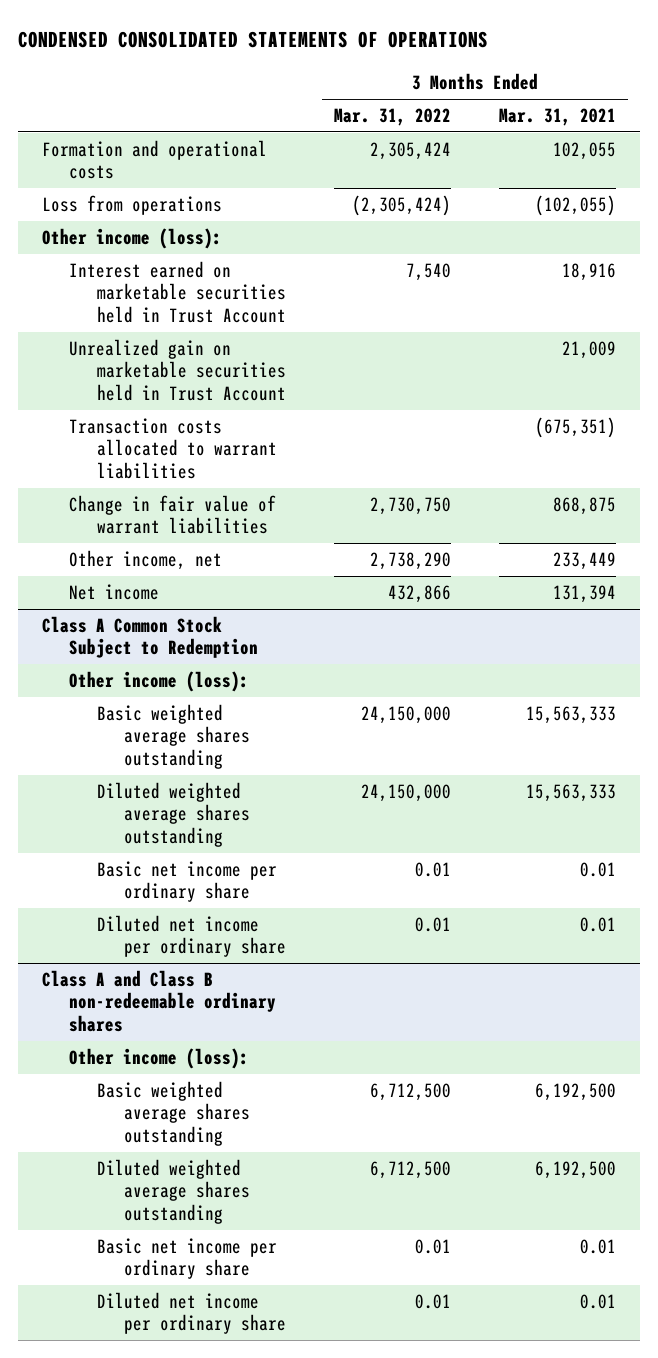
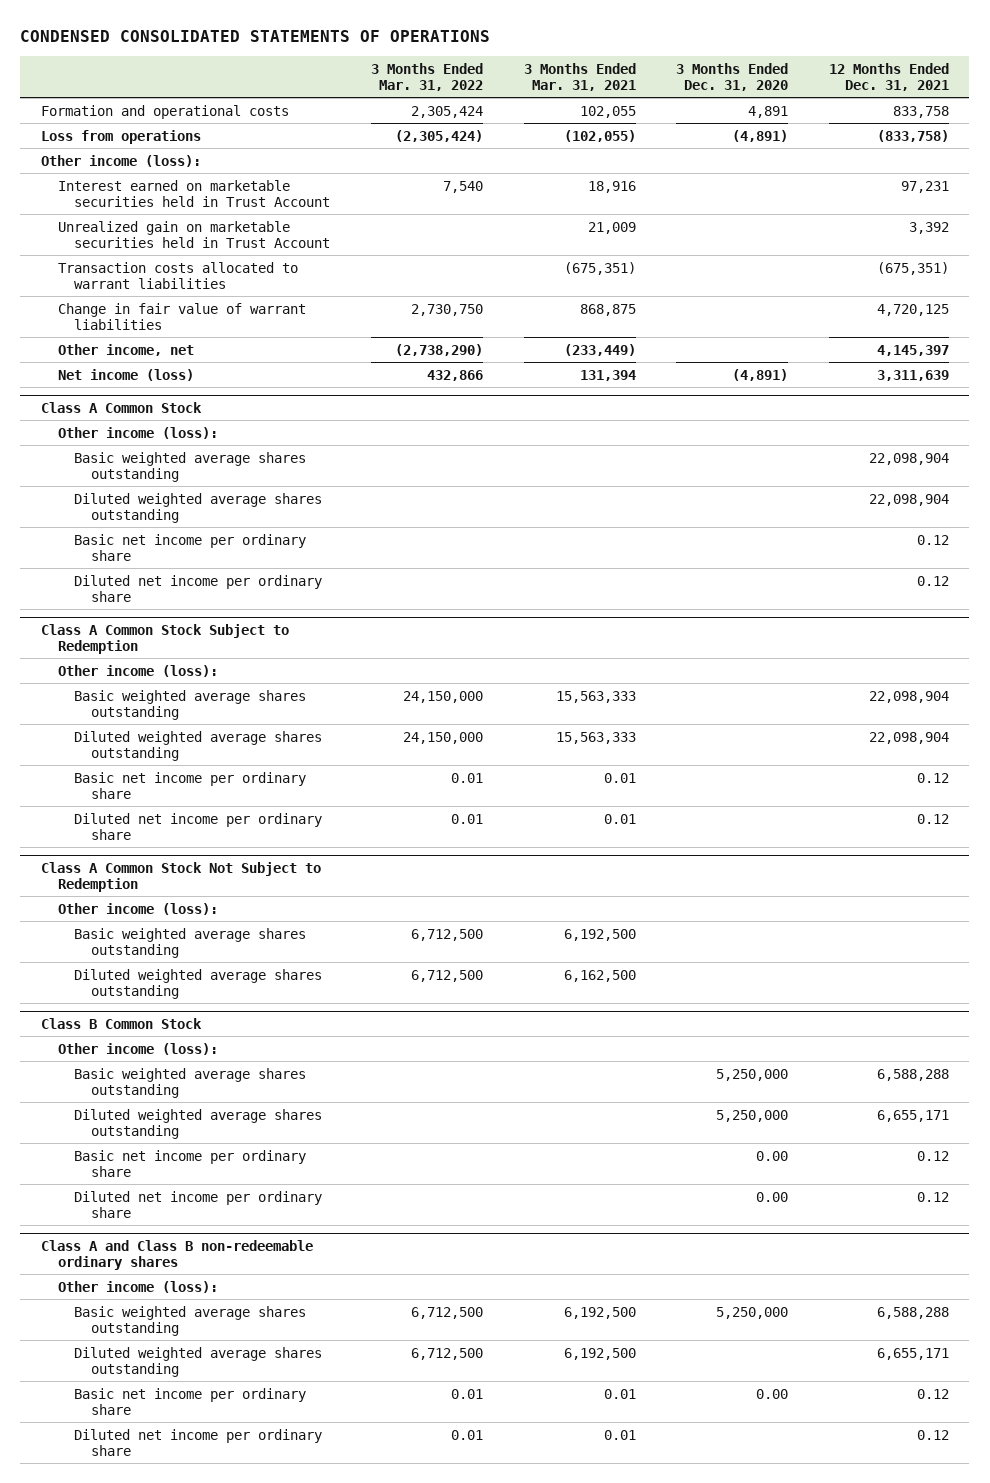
none -> [676,62,789,92] 3 Months Ended Dec. 31, 2020
none -> [828,62,949,92] 12 Months Ended Dec. 31, 2021
[369,551,451,570] 2,738,290 -> [395,343,484,356] (2,738,290)
[553,551,617,570] 233,449 -> [563,343,636,356] (233,449)
[69,583,160,600] Net income -> [57,368,194,381] Net income (loss)
none -> [40,401,202,413] Class A Common Stock
none -> [57,426,218,439] Other income (loss):
none -> [74,451,307,482] Basic weighted average shares outstanding
none -> [74,492,323,523] Diluted weighted average shares outstanding
none -> [74,533,307,561] Basic net income per ordinary share
none -> [74,574,323,602] Diluted net income per ordinary share
none -> [40,861,321,892] Class A Common Stock Not Subject to Redemption
none -> [57,902,218,915] Other income (loss):
none -> [74,927,307,958] Basic weighted average shares outstanding
none -> [74,968,323,999] Diluted weighted average shares outstanding
none -> [40,1017,202,1029] Class B Common Stock
none -> [57,1042,218,1055] Other income (loss):
none -> [74,1067,307,1098] Basic weighted average shares outstanding
none -> [74,1108,323,1139] Diluted weighted average shares outstanding
none -> [74,1149,307,1177] Basic net income per ordinary share
none -> [74,1190,323,1218] Diluted net income per ordinary share

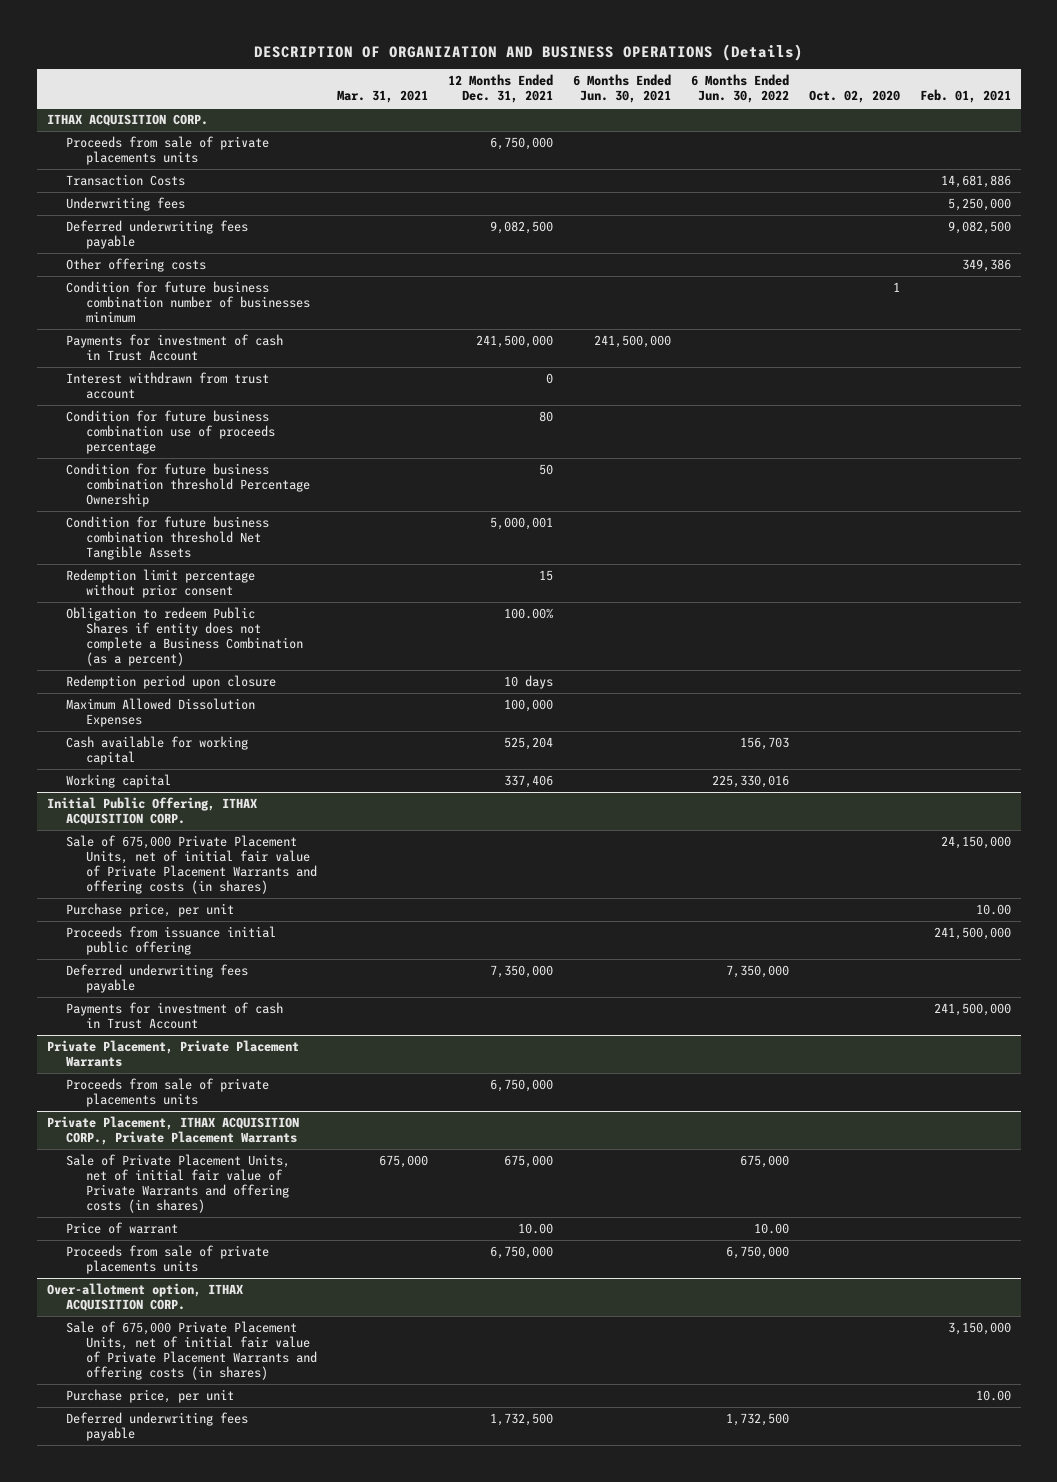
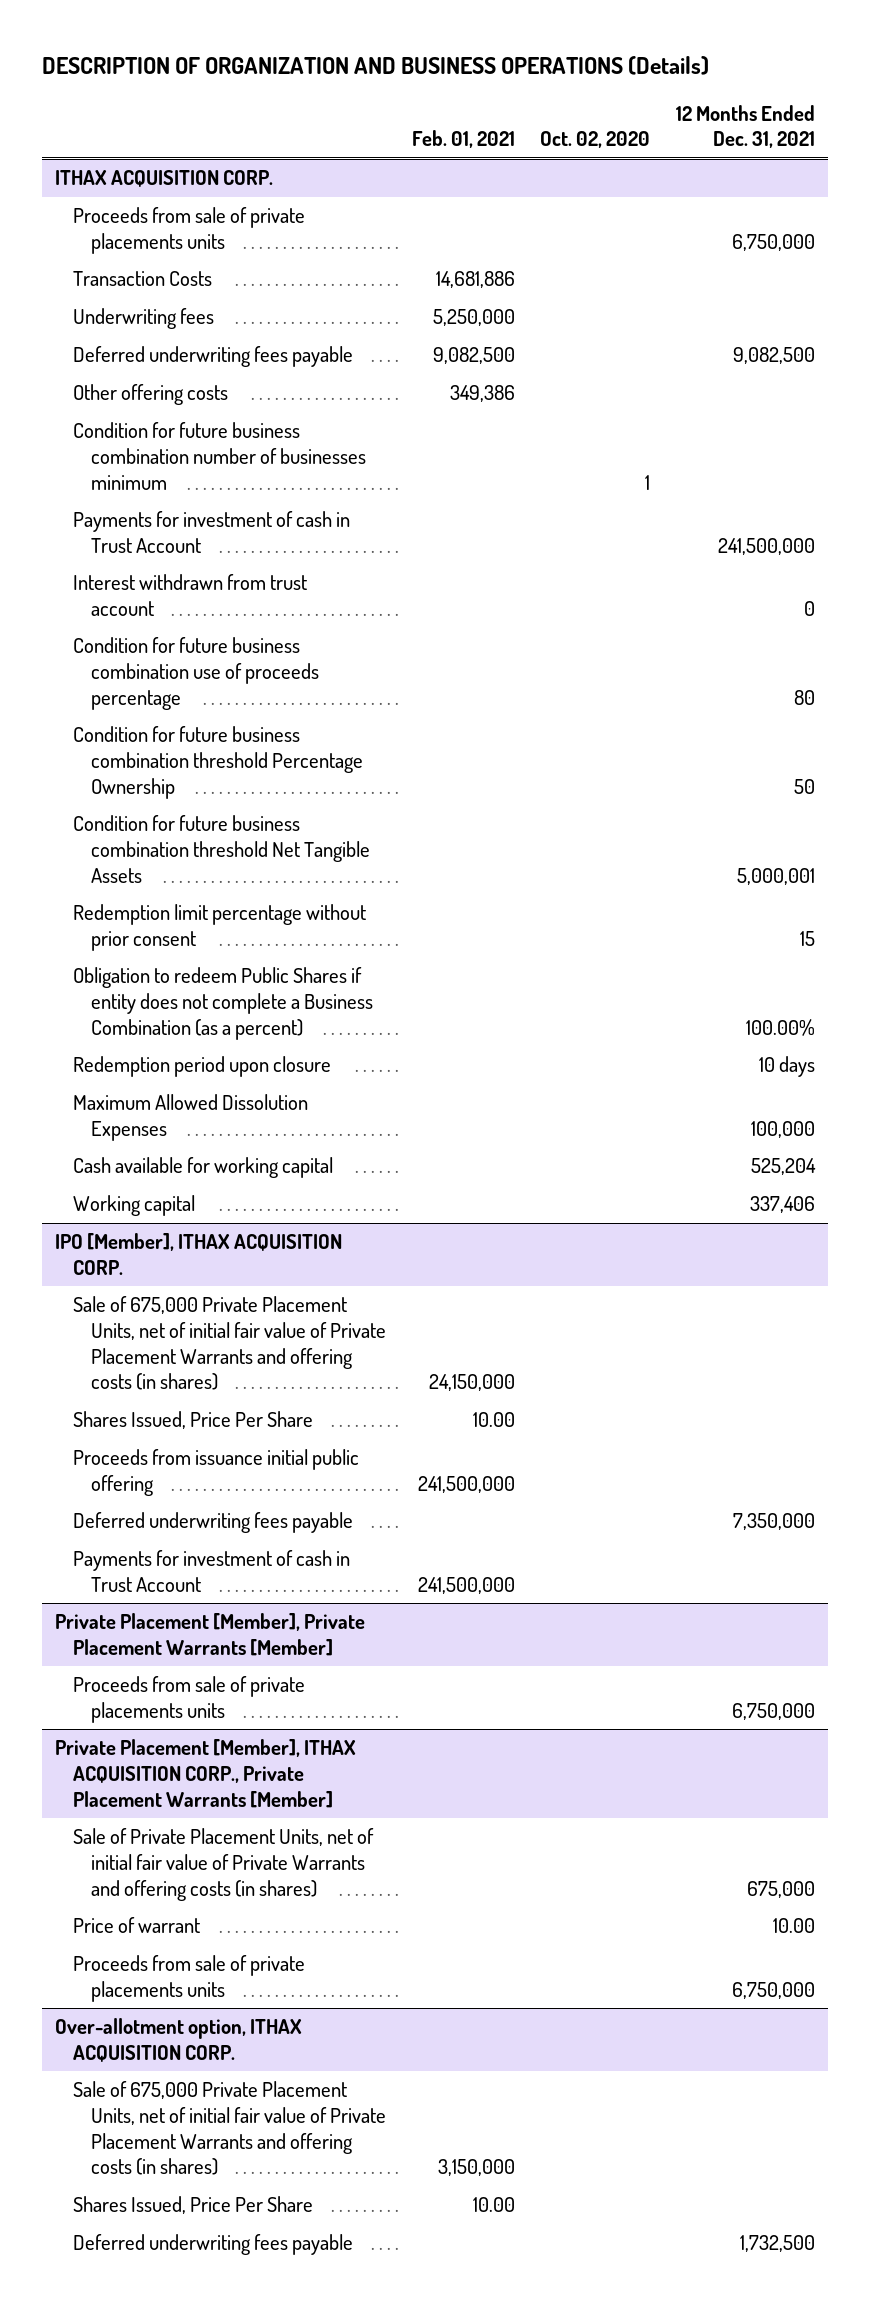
[336,90,428,104] Mar. 31, 2021 -> none
[572,74,671,104] 6 Months Ended Jun. 30, 2021 -> none
[690,74,789,104] 6 Months Ended Jun. 30, 2022 -> none
[46,796,257,825] Initial Public Offering, ITHAX ACQUISITION CORP. -> none
none -> [54,1233,342,1275] IPO [Member], ITHAX ACQUISITION CORP.
[66,902,235,917] Purchase price, per unit -> [72,1411,313,1430] Shares Issued, Price Per Share
[46,1039,299,1067] Private Placement, Private Placement Warrants -> [54,1613,365,1656] Private Placement [Member], Private Placement Warrants [Member]
[46,1115,299,1145] Private Placement, ITHAX ACQUISITION CORP., Private Placement Warrants -> [54,1739,356,1808] Private Placement [Member], ITHAX ACQUISITION CORP., Private Placement Warrants [Member]
[66,1388,235,1403] Purchase price, per unit -> [72,2196,313,2215] Shares Issued, Price Per Share

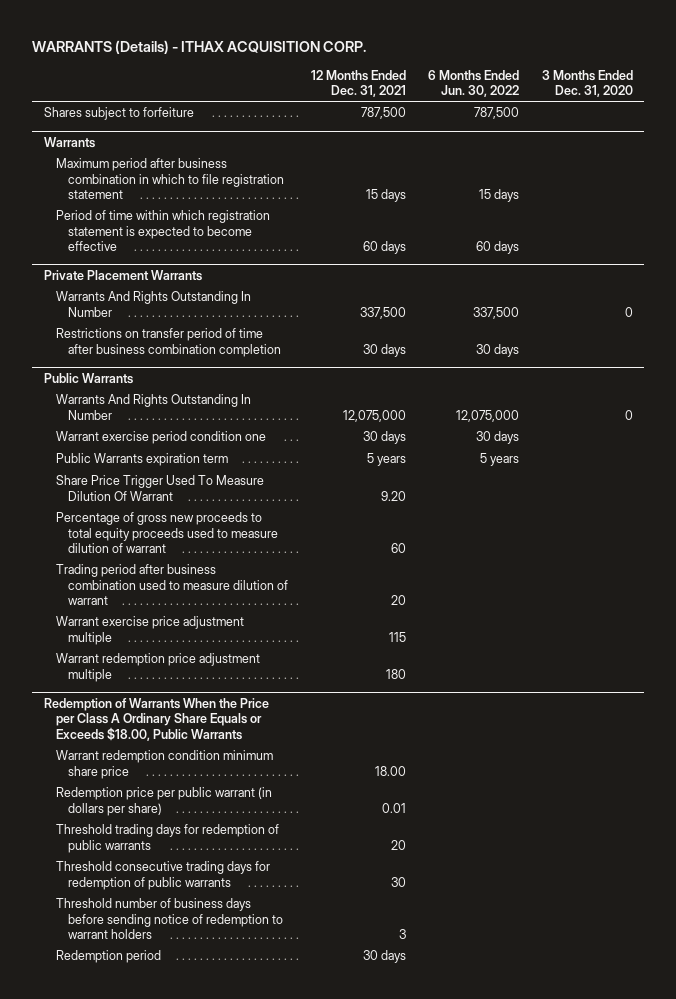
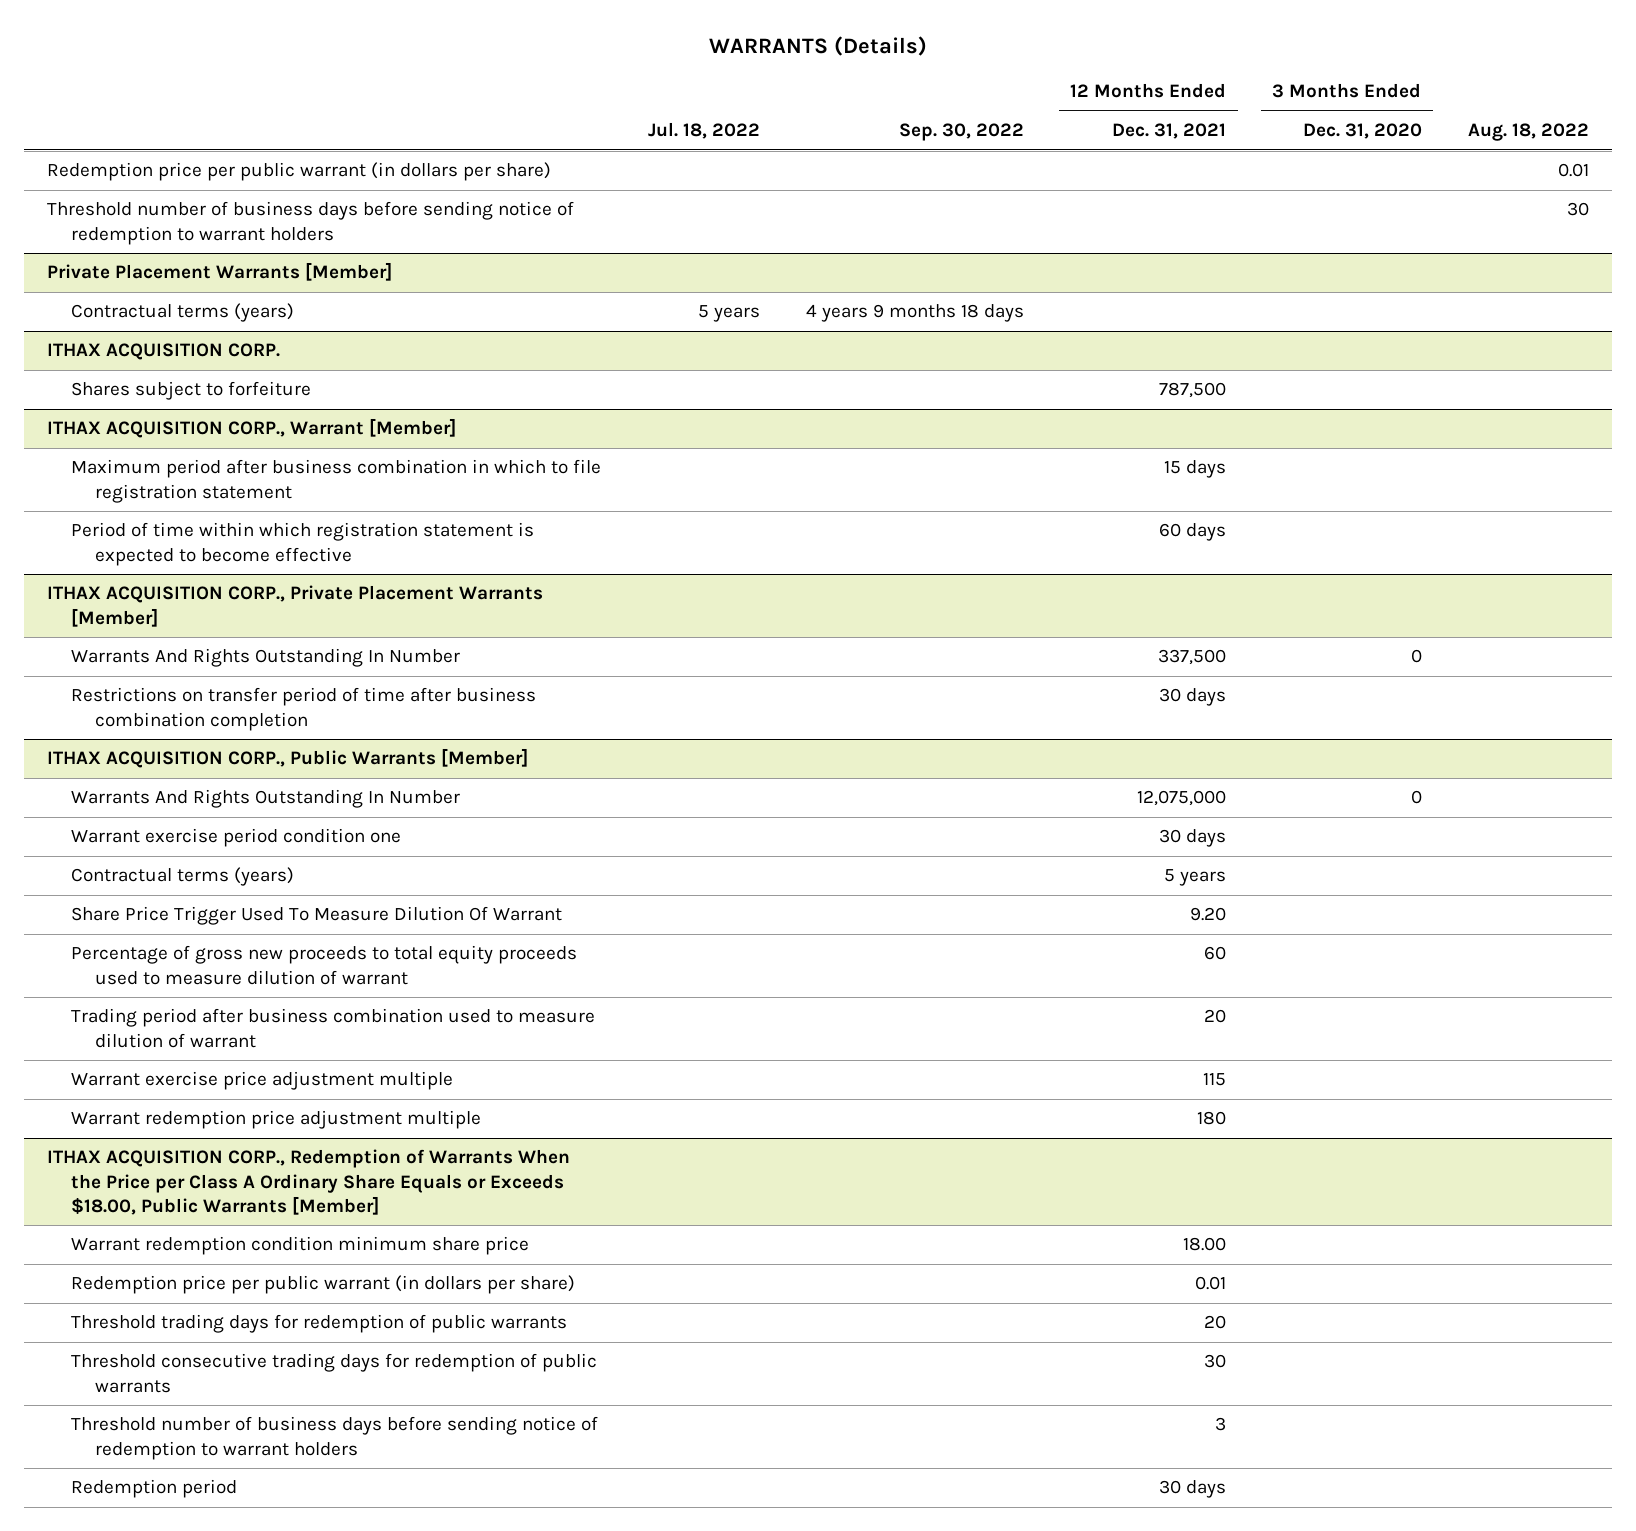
[32,39,367,54] WARRANTS (Details) - ITHAX ACQUISITION CORP. -> [709,36,928,57] WARRANTS (Details)
[428,69,520,98] 6 Months Ended Jun. 30, 2022 -> none
none -> [647,122,760,140] Jul. 18, 2022
none -> [898,123,1024,142] Sep. 30, 2022
none -> [1468,123,1590,142] Aug. 18, 2022
none -> [46,162,551,182] Redemption price per public warrant (in dollars per share)
none -> [46,201,574,245] Threshold number of business days before sending notice of redemption to warrant holders
none -> [46,262,392,282] Private Placement Warrants [Member]
none -> [71,303,295,323] Contractual terms (years)
none -> [46,343,280,361] ITHAX ACQUISITION CORP.
[43,137,95,149] Warrants -> none
none -> [46,418,456,439] ITHAX ACQUISITION CORP., Warrant [Member]
[43,270,202,282] Private Placement Warrants -> none
none -> [46,585,543,627] ITHAX ACQUISITION CORP., Private Placement Warrants [Member]
[43,373,133,385] Public Warrants -> none
none -> [46,748,528,769] ITHAX ACQUISITION CORP., Public Warrants [Member]
[55,453,228,467] Public Warrants expiration term -> [71,867,295,887] Contractual terms (years)
[43,698,269,741] Redemption of Warrants When the Price per Class A Ordinary Share Equals or Exceeds $18.00, Public Warrants -> [46,1149,570,1215] ITHAX ACQUISITION CORP., Redemption of Warrants When the Price per Class A Ordinary Share Equals or Exceeds $18.00, Public Warrants [Member]

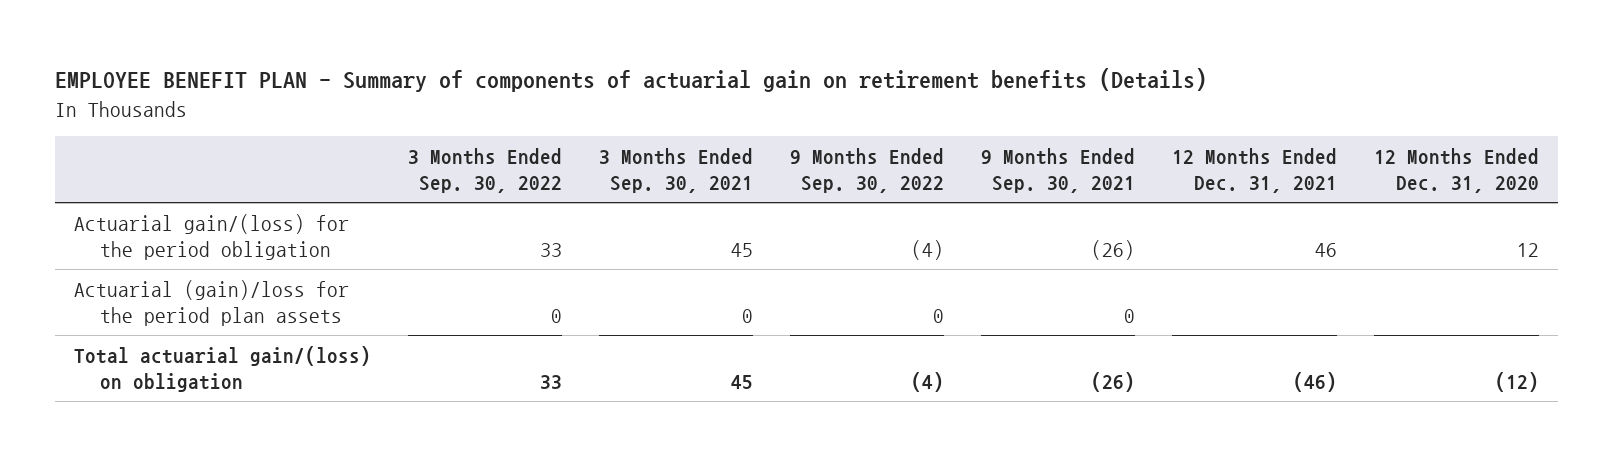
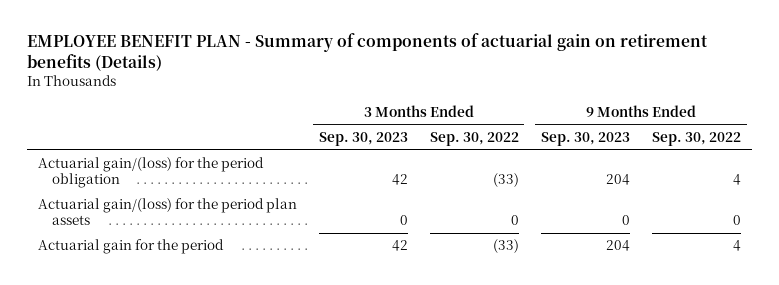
[598,148,753,193] 3 Months Ended Sep. 30, 2021 -> none
[981,148,1136,193] 9 Months Ended Sep. 30, 2021 -> none
[1172,148,1338,193] 12 Months Ended Dec. 31, 2021 -> none
[1374,148,1540,193] 12 Months Ended Dec. 31, 2020 -> none
none -> [318,131,408,146] Sep. 30, 2023
none -> [540,131,630,146] Sep. 30, 2023
[539,242,562,257] 33 -> [492,173,519,188] (33)
[910,239,944,260] (4) -> [732,174,741,186] 4
[73,279,349,326] Actuarial (gain)/loss for the period plan assets -> [37,198,297,226] Actuarial gain/(loss) for the period plan assets
[73,345,371,392] Total actuarial gain/(loss) on obligation -> [37,239,224,255] Actuarial gain for the period
[539,374,562,389] 33 -> [492,239,519,254] (33)
[910,371,944,392] (4) -> [732,240,741,252] 4

